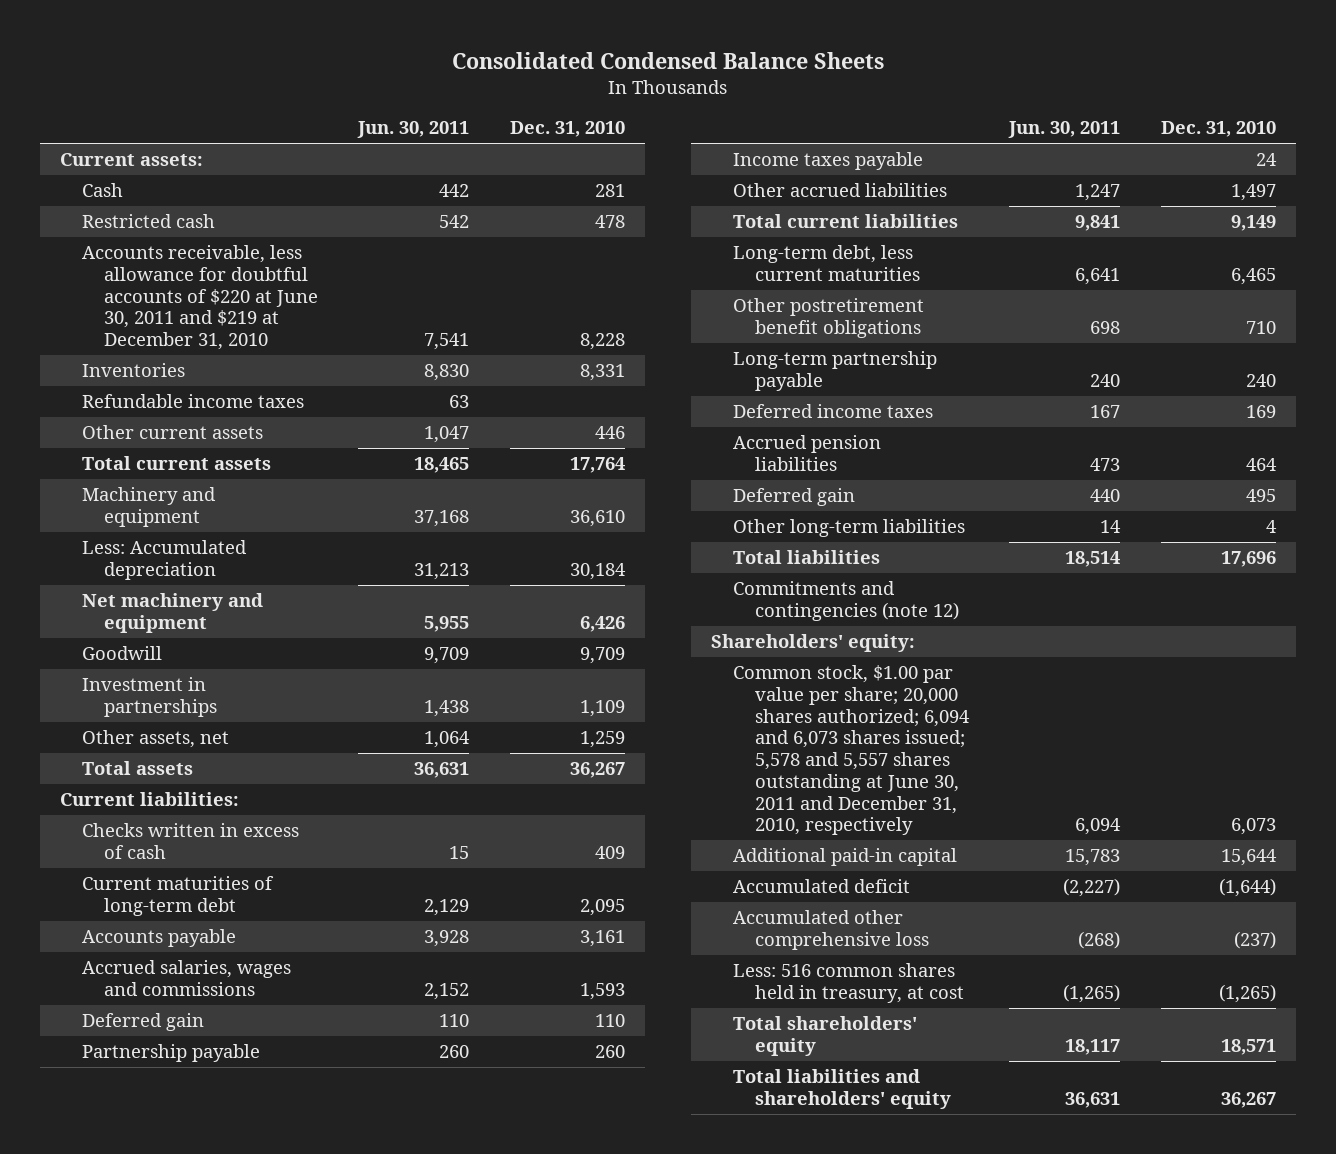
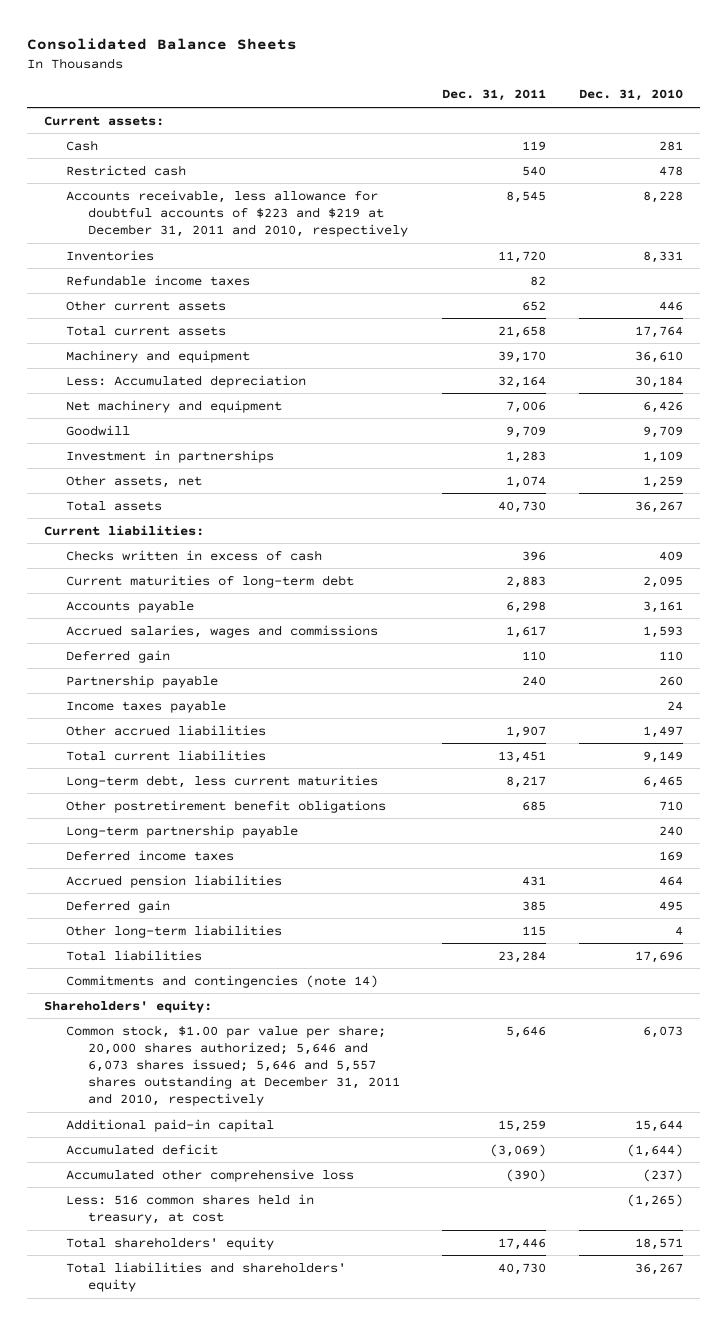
[451,51,884,69] Consolidated Condensed Balance Sheets -> [27,37,298,50] Consolidated Balance Sheets
[357,121,470,139] Jun. 30, 2011 -> none
none -> [441,89,546,102] Dec. 31, 2011
[81,245,318,351] Accounts receivable, less allowance for doubtful accounts of $220 at June 30, 2011 and $219 at December 31, 2010 -> [66,189,409,238] Accounts receivable, less allowance for doubtful accounts of $223 and $219 at December 31, 2011 and 2010, respectively
[733,581,960,621] Commitments and contingencies (note 12) -> [66,974,379,988] Commitments and contingencies (note 14)
[733,665,971,836] Common stock, $1.00 par value per share; 20,000 shares authorized; 6,094 and 6,073 shares issued; 5,578 and 5,557 shares outstanding at June 30, 2011 and December 31, 2010, respectively -> [66,1024,401,1107] Common stock, $1.00 par value per share; 20,000 shares authorized; 5,646 and 6,073 shares issued; 5,646 and 5,557 shares outstanding at December 31, 2011 and 2010, respectively

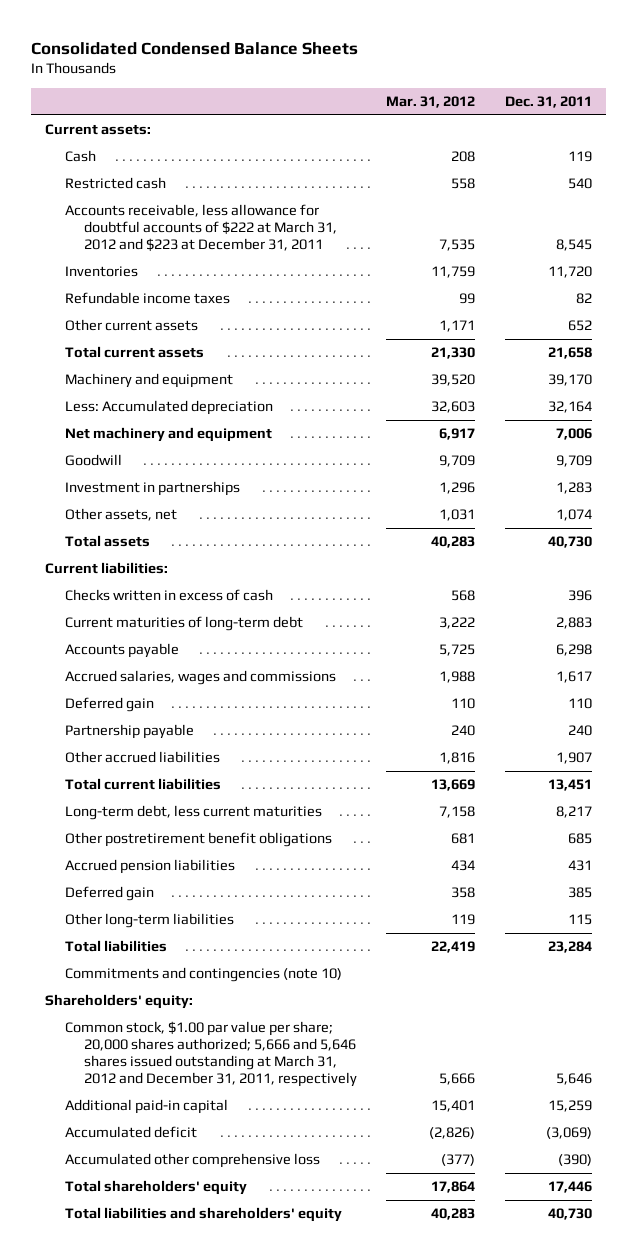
[27,37,298,50] Consolidated Balance Sheets -> [30,41,358,55] Consolidated Condensed Balance Sheets
[579,89,684,102] Dec. 31, 2010 -> none
none -> [386,96,476,109] Mar. 31, 2012
[66,189,409,238] Accounts receivable, less allowance for doubtful accounts of $223 and $219 at December 31, 2011 and 2010, respectively -> [64,204,337,253] Accounts receivable, less allowance for doubtful accounts of $222 at March 31, 2012 and $223 at December 31, 2011
[66,699,227,713] Income taxes payable -> none
[66,824,299,838] Long-term partnership payable -> none
[66,849,235,861] Deferred income taxes -> none
[66,974,379,988] Commitments and contingencies (note 14) -> [64,967,342,983] Commitments and contingencies (note 10)
[66,1024,401,1107] Common stock, $1.00 par value per share; 20,000 shares authorized; 5,646 and 6,073 shares issued; 5,646 and 5,557 shares outstanding at December 31, 2011 and 2010, respectively -> [64,1021,357,1088] Common stock, $1.00 par value per share; 20,000 shares authorized; 5,666 and 5,646 shares issued outstanding at March 31, 2012 and December 31, 2011, respectively
[66,1193,315,1224] Less: 516 common shares held in treasury, at cost -> none

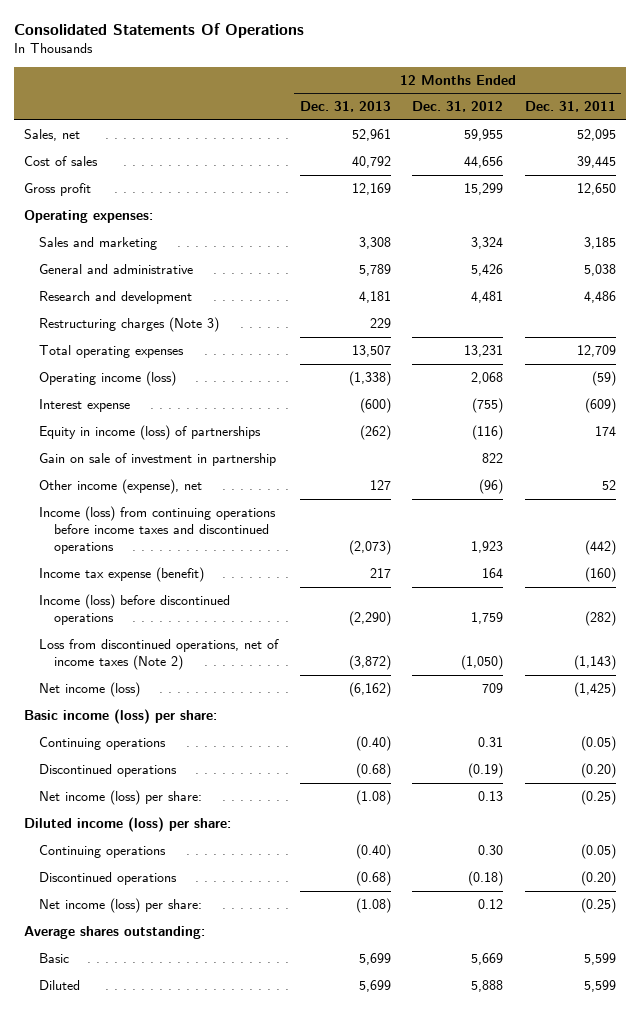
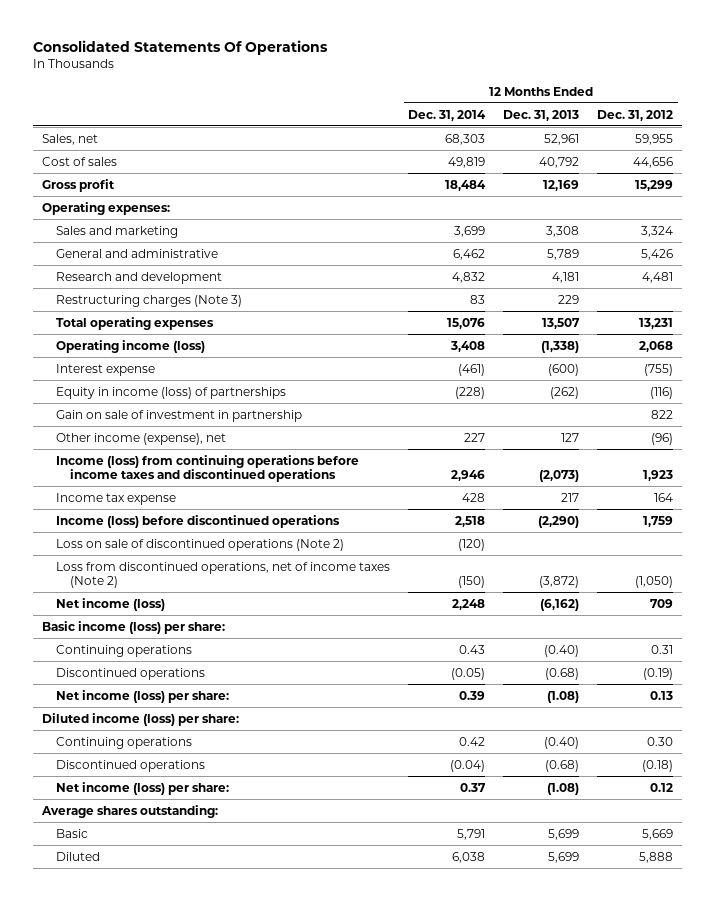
[524,101,616,113] Dec. 31, 2011 -> none
none -> [408,109,487,121] Dec. 31, 2014
[38,567,204,583] Income tax expense (benefit) -> [56,492,177,505] Income tax expense
none -> [56,538,345,551] Loss on sale of discontinued operations (Note 2)

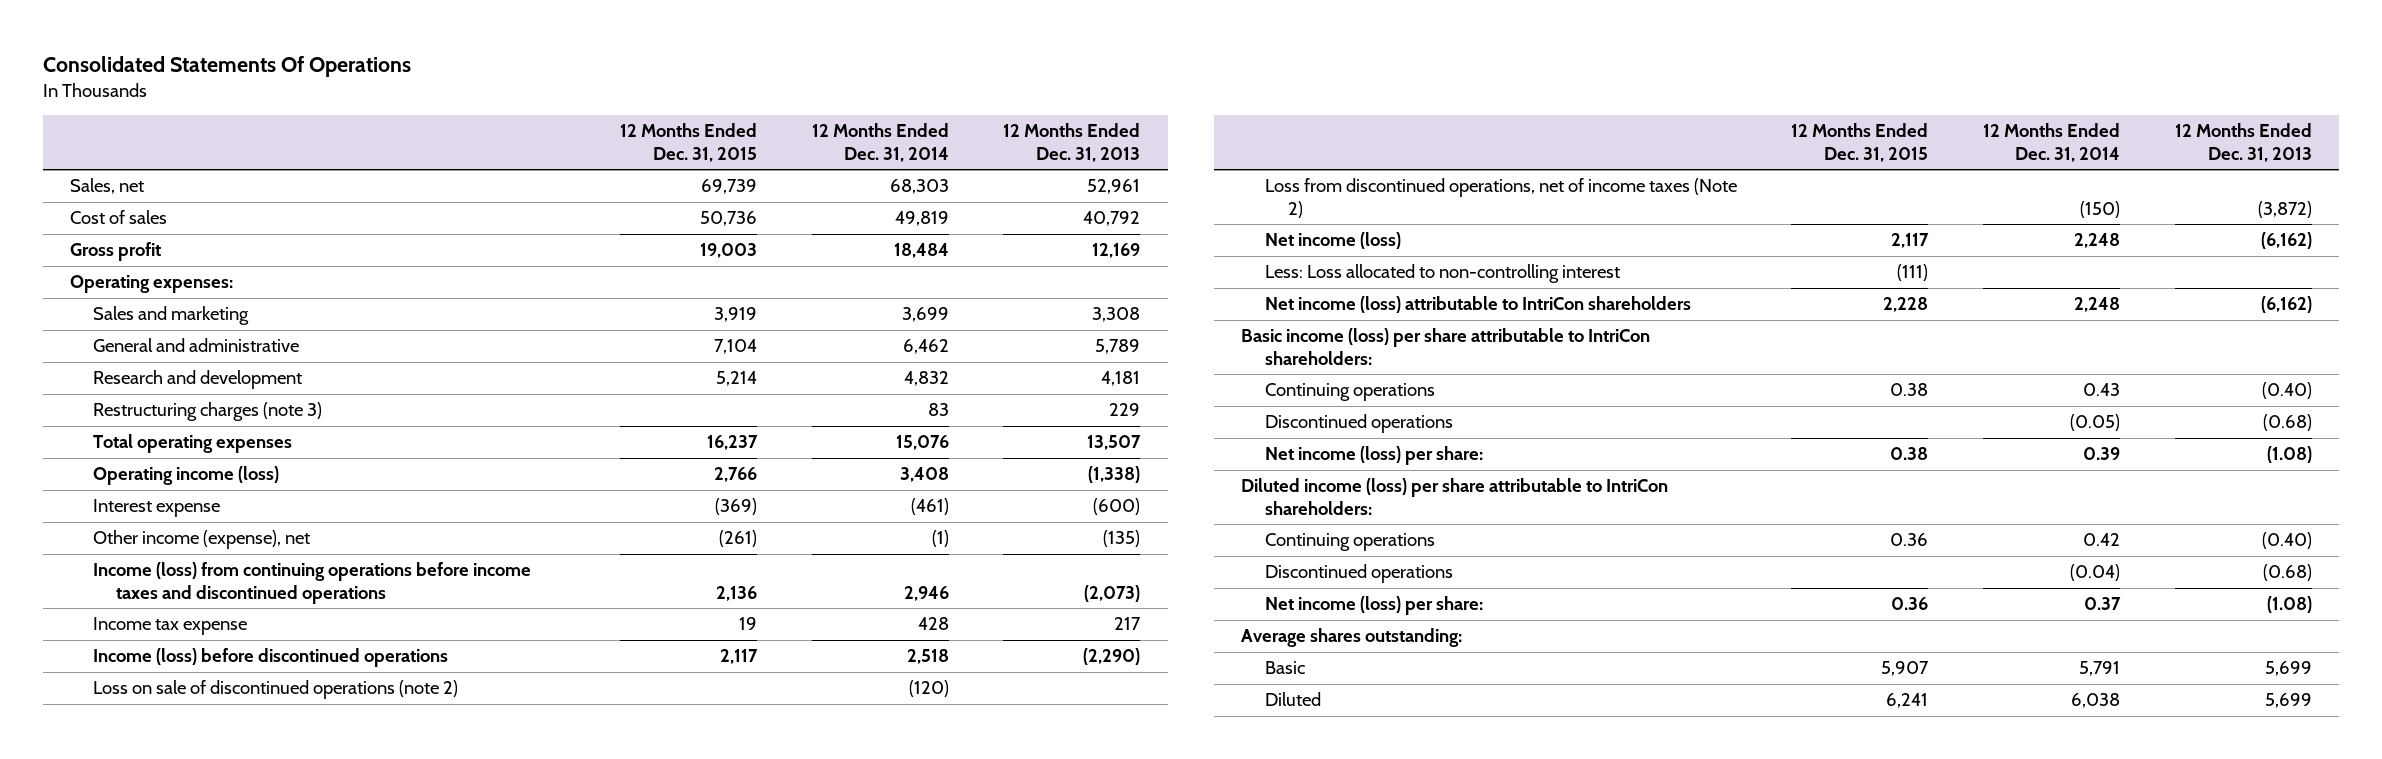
[597,109,674,121] Dec. 31, 2012 -> none
none -> [619,123,757,163] 12 Months Ended Dec. 31, 2015
[56,294,243,307] Restructuring charges (Note 3) -> [93,402,323,422] Restructuring charges (note 3)
[56,386,287,399] Equity in income (loss) of partnerships -> none
[56,409,303,422] Gain on sale of investment in partnership -> none
[464,432,486,442] 227 -> [931,530,949,548] (1)
[561,432,580,442] 127 -> [1103,530,1141,548] (135)
[56,538,345,551] Loss on sale of discontinued operations (Note 2) -> [93,680,459,700] Loss on sale of discontinued operations (note 2)
none -> [1264,264,1620,284] Less: Loss allocated to non-controlling interest
none -> [1264,296,1691,314] Net income (loss) attributable to IntriCon shareholders
[42,620,226,634] Basic income (loss) per share: -> [1241,328,1651,365] Basic income (loss) per share attributable to IntriCon shareholders:
[42,712,240,726] Diluted income (loss) per share: -> [1241,478,1669,515] Diluted income (loss) per share attributable to IntriCon shareholders:

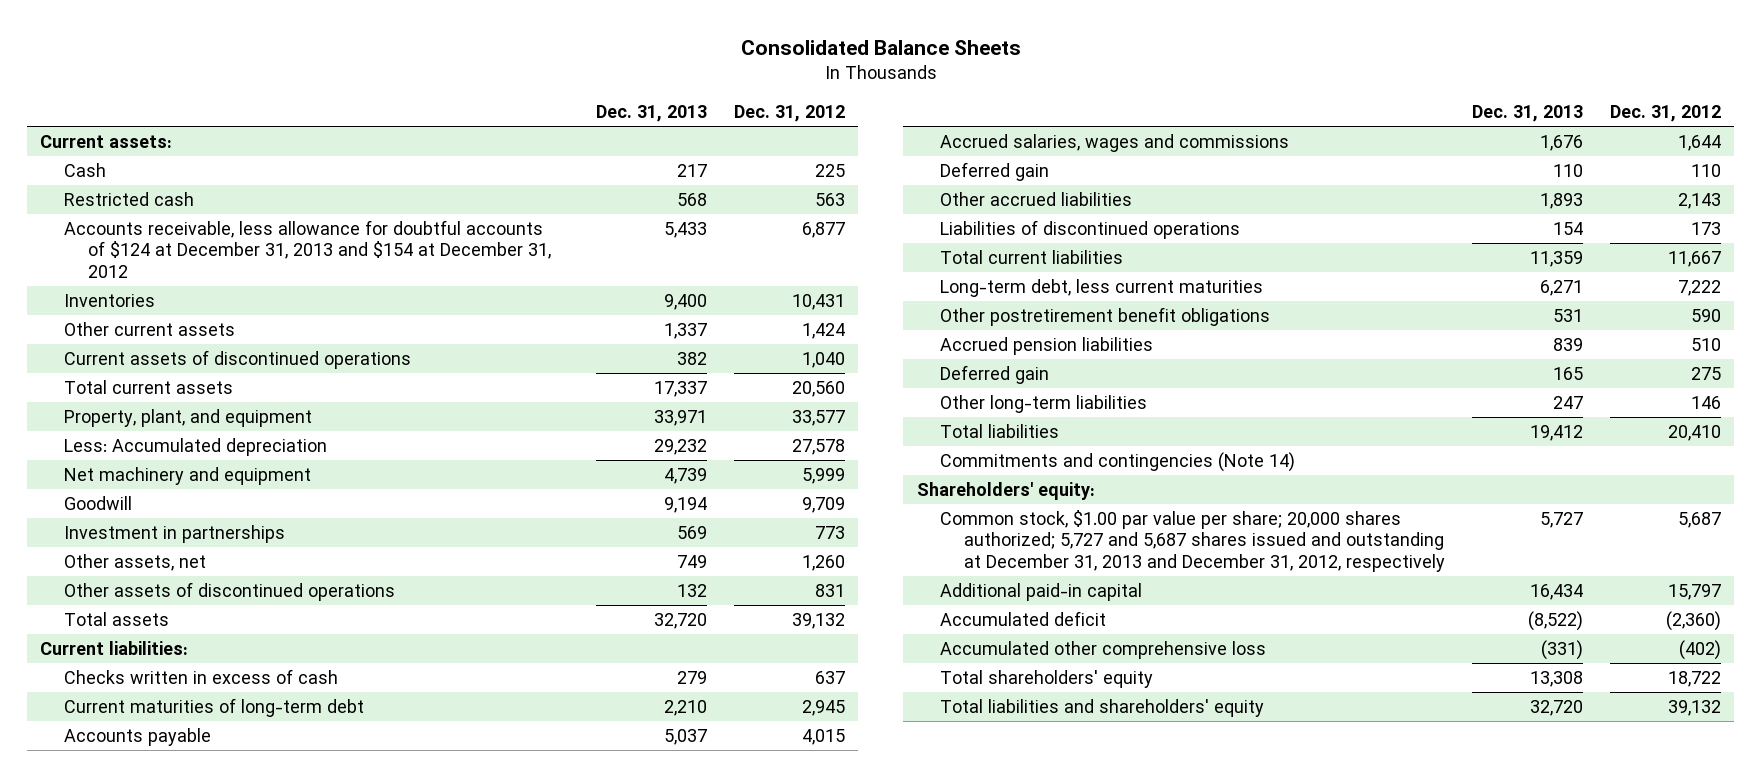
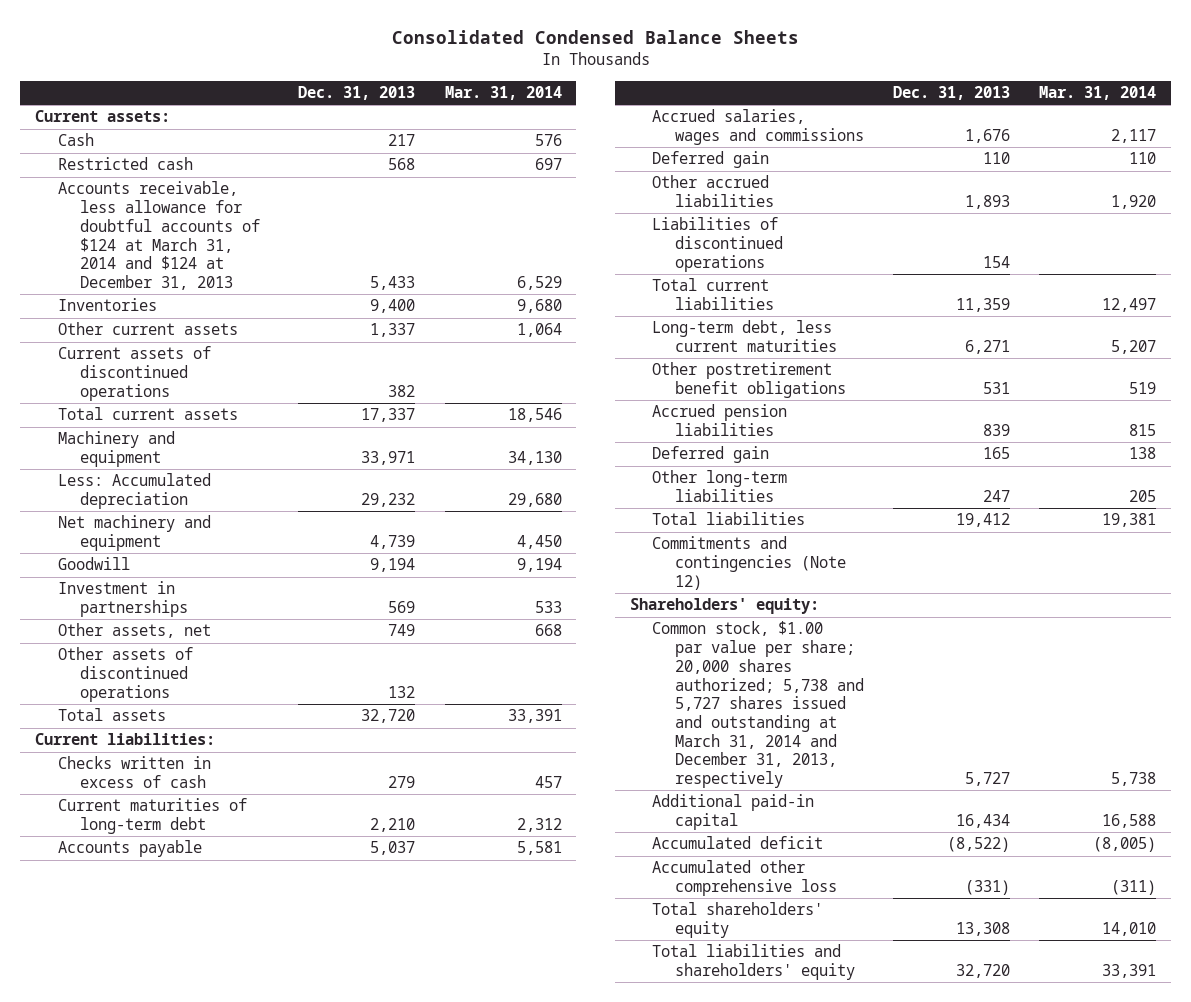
[740,39,1021,55] Consolidated Balance Sheets -> [391,30,799,45] Consolidated Condensed Balance Sheets
[733,105,845,123] Dec. 31, 2012 -> none
none -> [444,85,562,100] Mar. 31, 2014
[63,219,551,278] Accounts receivable, less allowance for doubtful accounts of $124 at December 31, 2013 and $154 at December 31, 2012 -> [57,181,260,290] Accounts receivable, less allowance for doubtful accounts of $124 at March 31, 2014 and $124 at December 31, 2013
[63,408,312,427] Property, plant, and equipment -> [57,431,175,468] Machinery and equipment
[940,451,1296,472] Commitments and contingencies (Note 14) -> [652,536,846,590] Commitments and contingencies (Note 12)
[940,509,1445,572] Common stock, $1.00 par value per share; 20,000 shares authorized; 5,727 and 5,687 shares issued and outstanding at December 31, 2013 and December 31, 2012, respectively -> [652,621,864,789] Common stock, $1.00 par value per share; 20,000 shares authorized; 5,738 and 5,727 shares issued and outstanding at March 31, 2014 and December 31, 2013, respectively

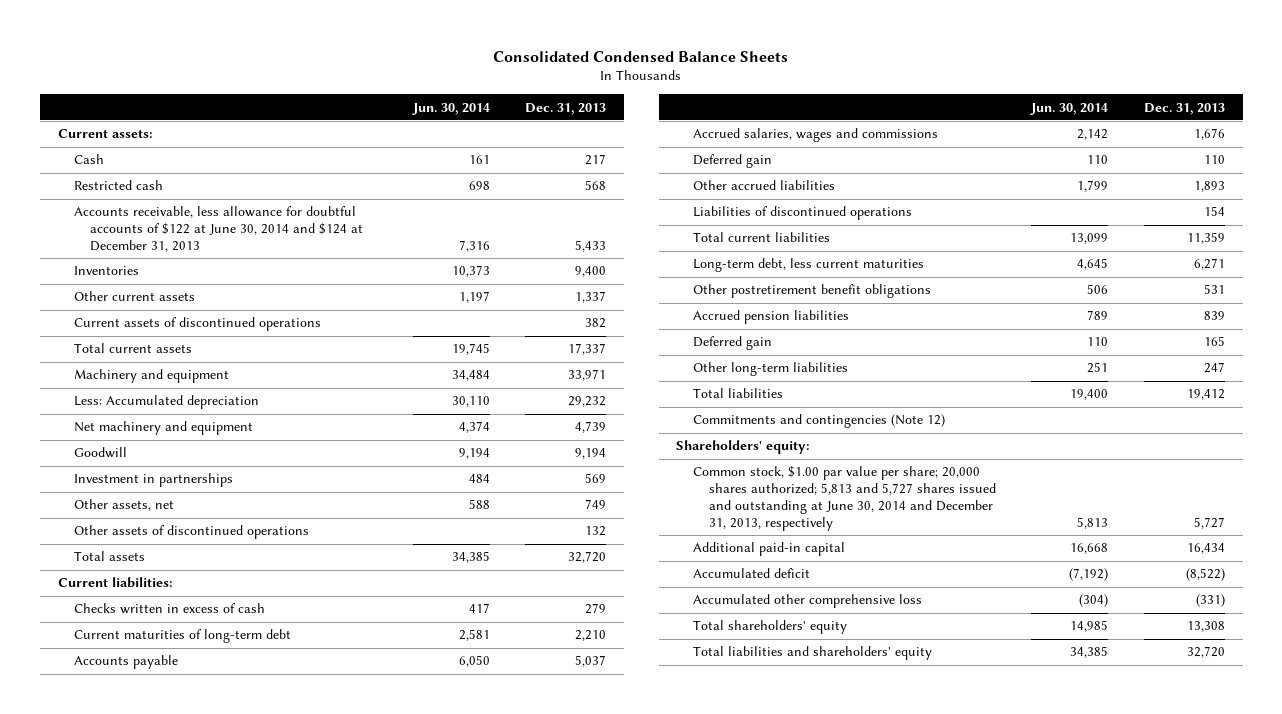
[444,85,562,100] Mar. 31, 2014 -> none
none -> [411,102,490,115] Jun. 30, 2014
[57,181,260,290] Accounts receivable, less allowance for doubtful accounts of $124 at March 31, 2014 and $124 at December 31, 2013 -> [73,206,363,253] Accounts receivable, less allowance for doubtful accounts of $122 at June 30, 2014 and $124 at December 31, 2013
[652,621,864,789] Common stock, $1.00 par value per share; 20,000 shares authorized; 5,738 and 5,727 shares issued and outstanding at March 31, 2014 and December 31, 2013, respectively -> [692,466,996,531] Common stock, $1.00 par value per share; 20,000 shares authorized; 5,813 and 5,727 shares issued and outstanding at June 30, 2014 and December 31, 2013, respectively

